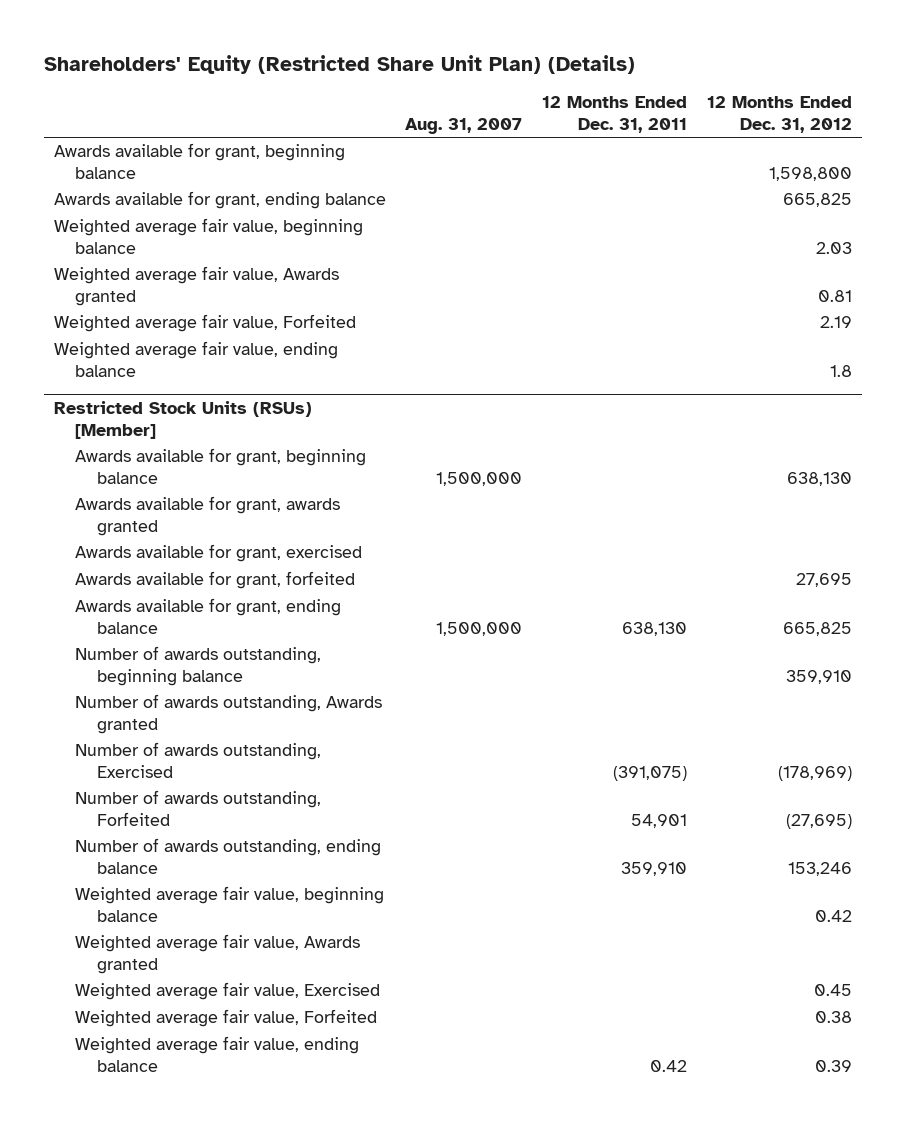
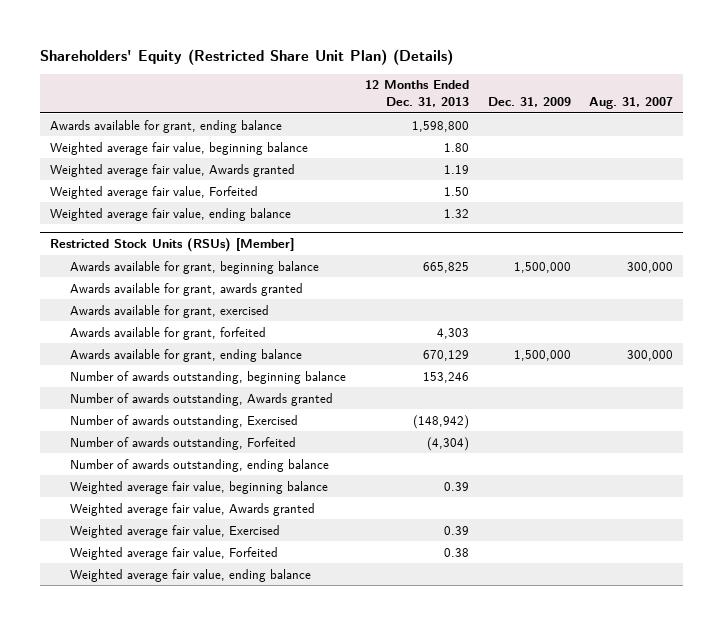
[542,96,688,133] 12 Months Ended Dec. 31, 2011 -> none
[706,96,852,133] 12 Months Ended Dec. 31, 2012 -> none
none -> [365,80,470,108] 12 Months Ended Dec. 31, 2013
none -> [487,97,571,108] Dec. 31, 2009
[53,143,345,180] Awards available for grant, beginning balance -> none
[436,472,523,487] 1,500,000 -> [627,261,674,273] 300,000
[436,622,523,637] 1,500,000 -> [627,349,674,361] 300,000

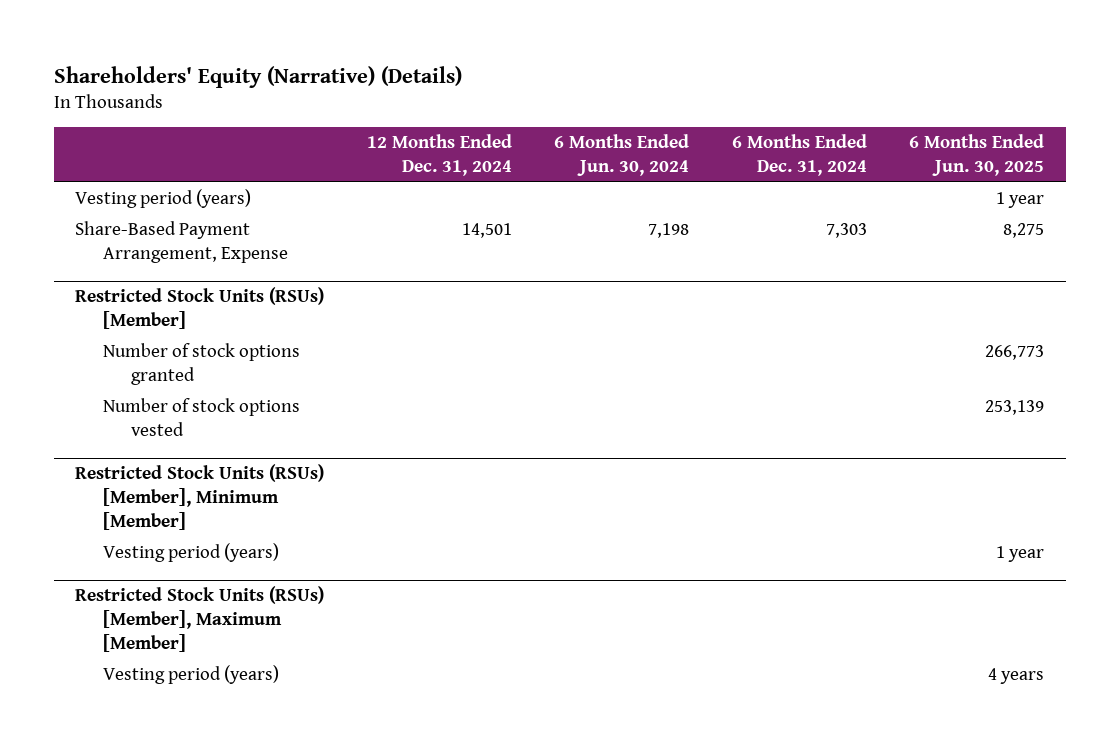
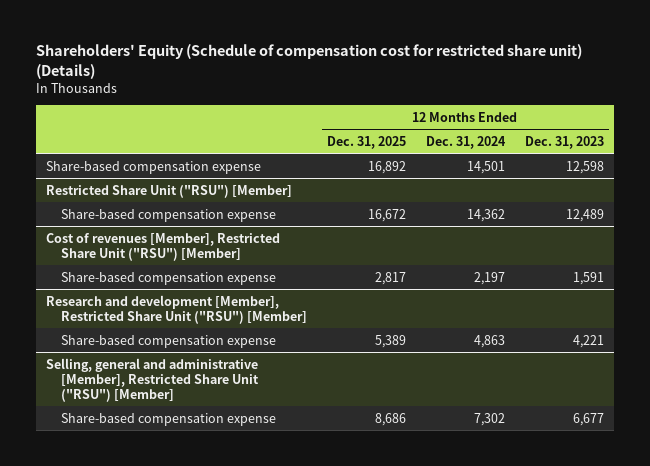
[53,66,462,89] Shareholders' Equity (Narrative) (Details) -> [35,43,582,79] Shareholders' Equity (Schedule of compensation cost for restricted share unit) (Details)
[554,134,690,177] 6 Months Ended Jun. 30, 2024 -> none
[731,134,867,177] 6 Months Ended Dec. 31, 2024 -> none
[909,134,1045,177] 6 Months Ended Jun. 30, 2025 -> none
none -> [327,135,407,149] Dec. 31, 2025
none -> [524,135,604,149] Dec. 31, 2023
[75,189,252,209] Vesting period (years) -> none
[102,343,300,386] Number of stock options granted -> none
[102,398,300,437] Number of stock options vested -> none
[75,464,325,531] Restricted Stock Units (RSUs) [Member], Minimum [Member] -> none
[102,543,279,563] Vesting period (years) -> none
[75,586,325,653] Restricted Stock Units (RSUs) [Member], Maximum [Member] -> none
[102,665,279,685] Vesting period (years) -> none
[75,221,288,264] Share-Based Payment Arrangement, Expense -> [45,160,261,174] Share-based compensation expense
[75,287,325,330] Restricted Stock Units (RSUs) [Member] -> [45,184,292,198] Restricted Share Unit ("RSU") [Member]
none -> [61,208,277,222] Share-based compensation expense
none -> [45,232,280,261] Cost of revenues [Member], Restricted Share Unit ("RSU") [Member]
none -> [61,271,277,285] Share-based compensation expense
none -> [45,294,308,324] Research and development [Member], Restricted Share Unit ("RSU") [Member]
none -> [61,334,277,348] Share-based compensation expense
none -> [45,357,260,402] Selling, general and administrative [Member], Restricted Share Unit ("RSU") [Member]
none -> [61,412,277,426] Share-based compensation expense

